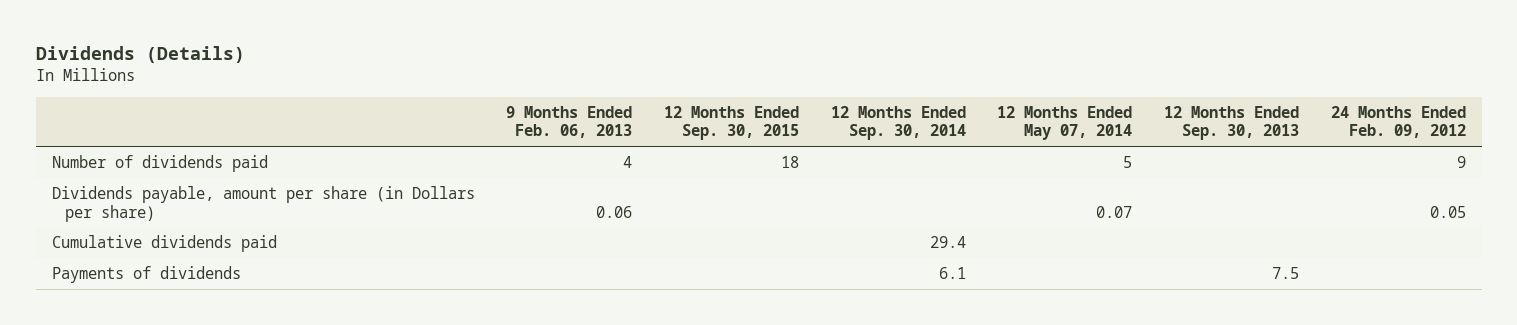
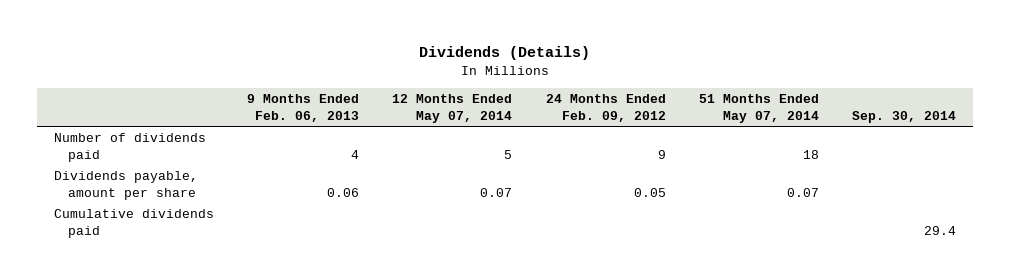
[663,106,799,141] 12 Months Ended Sep. 30, 2015 -> none
[830,106,966,141] 12 Months Ended Sep. 30, 2014 -> none
[1164,106,1300,141] 12 Months Ended Sep. 30, 2013 -> none
none -> [698,94,819,124] 51 Months Ended May 07, 2014
none -> [852,111,957,124] Sep. 30, 2014
[51,186,475,222] Dividends payable, amount per share (in Dollars per share) -> [53,170,198,200] Dividends payable, amount per share
[51,266,241,284] Payments of dividends -> none

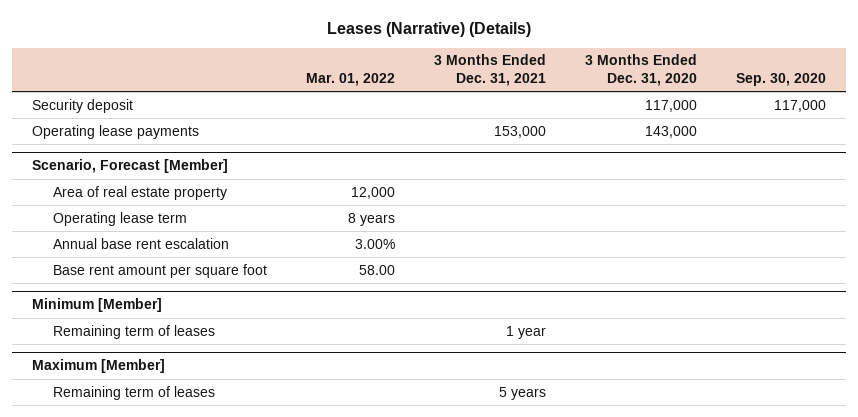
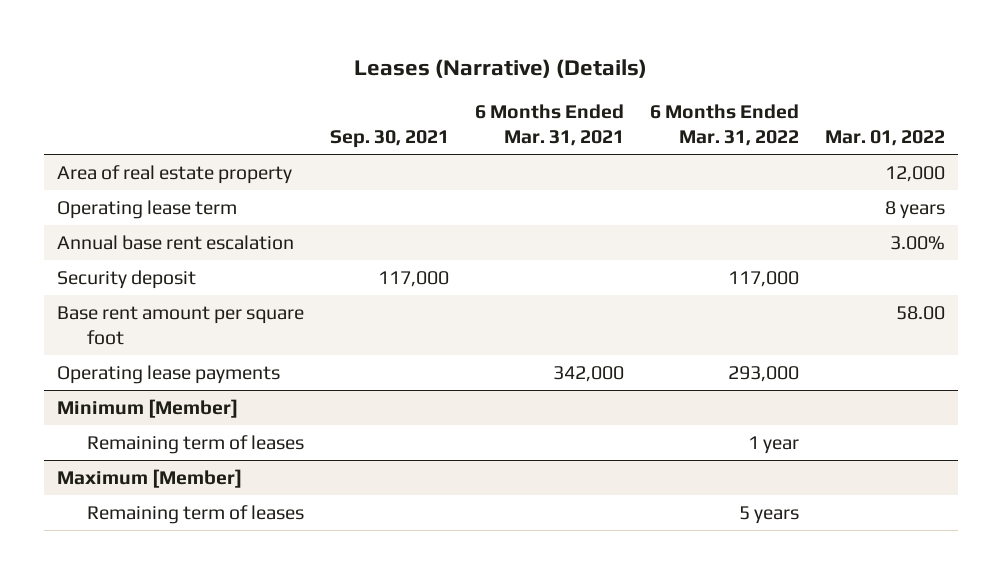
[434,54,547,86] 3 Months Ended Dec. 31, 2021 -> none
[585,54,698,86] 3 Months Ended Dec. 31, 2020 -> none
[736,72,827,86] Sep. 30, 2020 -> none
none -> [330,130,450,149] Sep. 30, 2021
none -> [475,104,625,147] 6 Months Ended Mar. 31, 2021
none -> [650,104,800,147] 6 Months Ended Mar. 31, 2022
none -> [57,164,293,184] Area of real estate property
none -> [57,199,238,219] Operating lease term
none -> [57,234,295,250] Annual base rent escalation
none -> [57,305,305,345] Base rent amount per square foot
[31,159,228,174] Scenario, Forecast [Member] -> none
[52,185,227,200] Area of real estate property -> none
[52,211,187,226] Operating lease term -> none
[52,237,229,249] Annual base rent escalation -> none
[52,263,267,278] Base rent amount per square foot -> none

